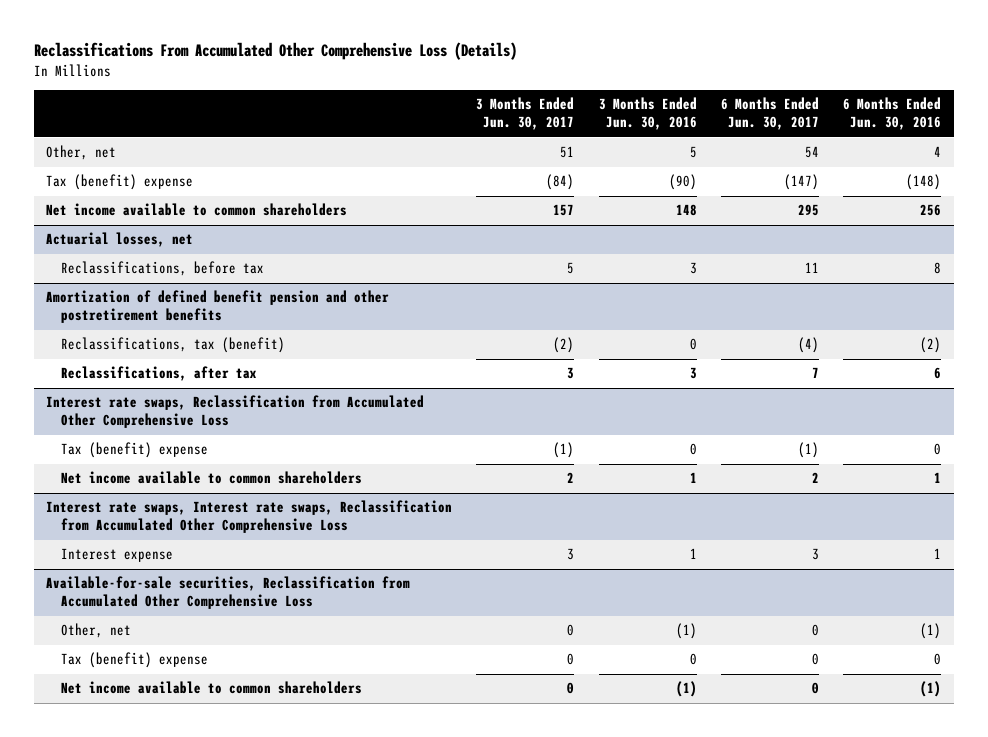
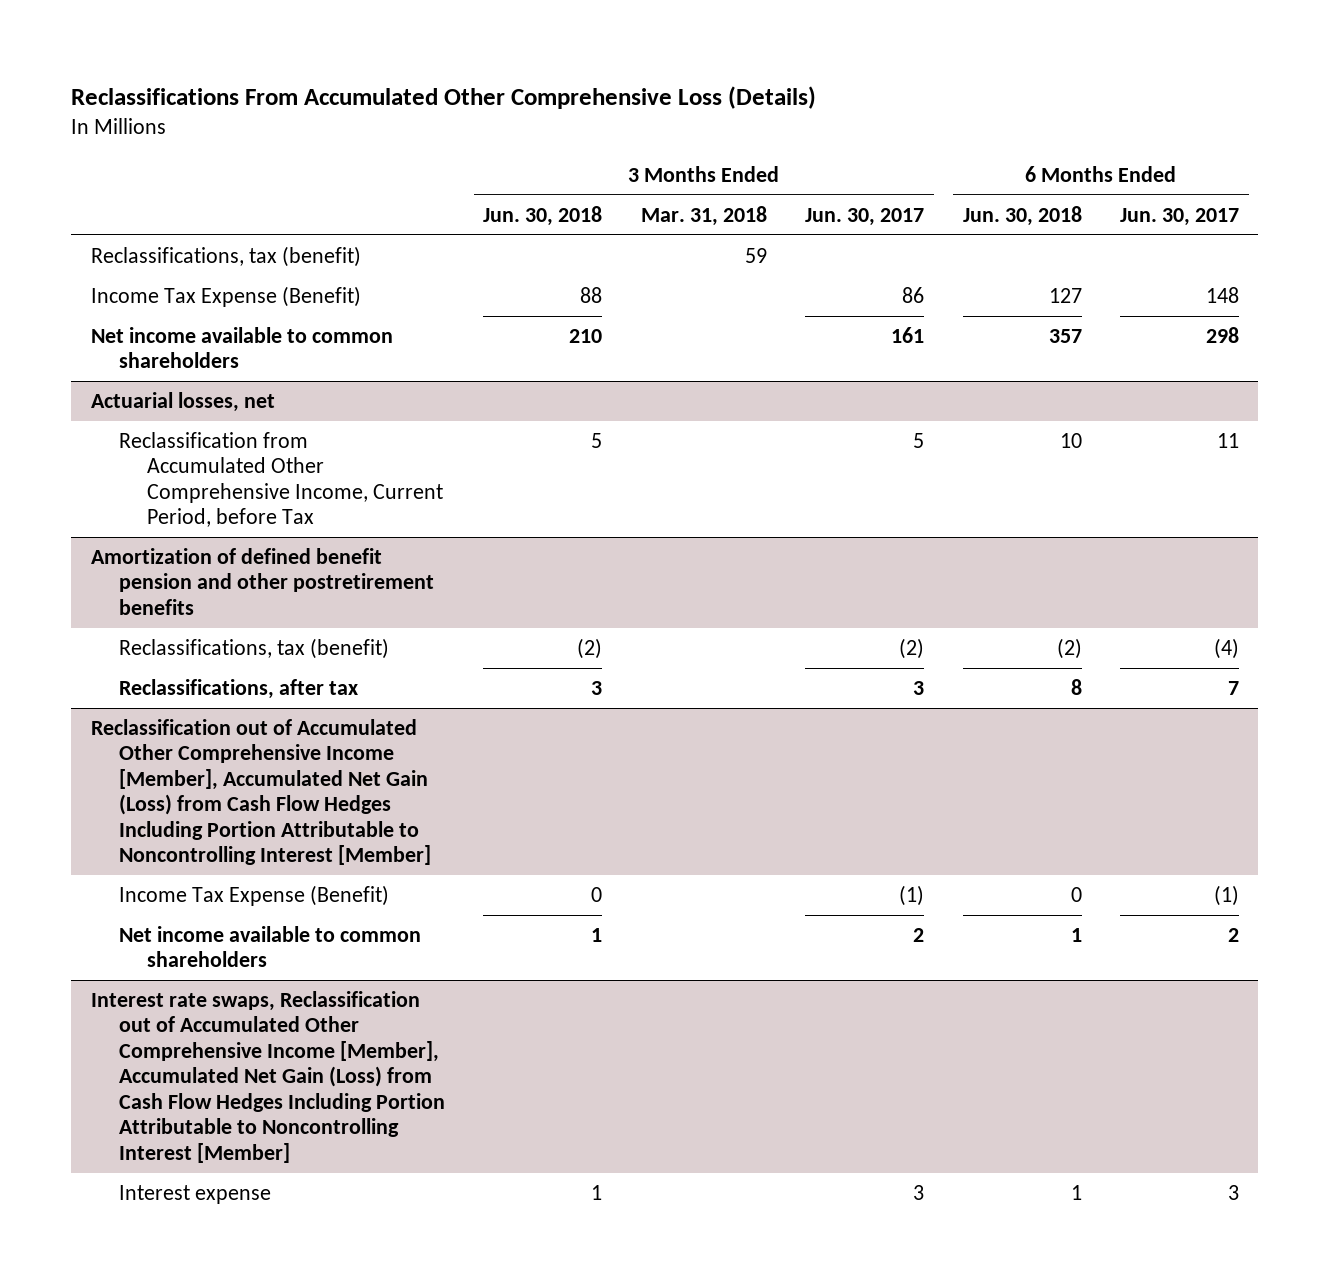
[598,97,697,131] 3 Months Ended Jun. 30, 2016 -> none
[843,97,942,131] 6 Months Ended Jun. 30, 2016 -> none
none -> [483,205,603,226] Jun. 30, 2018
none -> [640,205,767,226] Mar. 31, 2018
none -> [962,205,1082,226] Jun. 30, 2018
[46,145,117,161] Other, net -> none
none -> [90,245,361,267] Reclassifications, tax (benefit)
[46,174,194,191] Tax (benefit) expense -> [90,285,361,307] Income Tax Expense (Benefit)
[546,174,575,191] (84) -> [902,286,925,303] 86
[784,174,820,191] (147) -> [1206,286,1240,303] 148
[553,204,575,217] 157 -> [891,326,925,343] 161
[798,204,820,217] 295 -> [1206,326,1240,343] 298
[60,261,264,277] Reclassifications, before tax -> [118,431,443,528] Reclassification from Accumulated Other Comprehensive Income, Current Period, before Tax
[46,395,425,429] Interest rate swaps, Reclassification from Accumulated Other Comprehensive Loss -> none
none -> [90,718,431,866] Reclassification out of Accumulated Other Comprehensive Income [Member], Accumulated Net Gain (Loss) from Cash Flow Hedges Including Portion Attributable to Noncontrolling Interest [Member]
[60,442,208,459] Tax (benefit) expense -> [118,884,389,906] Income Tax Expense (Benefit)
[46,500,453,534] Interest rate swaps, Interest rate swaps, Reclassification from Accumulated Other Comprehensive Loss -> none
none -> [90,990,445,1163] Interest rate swaps, Reclassification out of Accumulated Other Comprehensive Income [Member], Accumulated Net Gain (Loss) from Cash Flow Hedges Including Portion Attributable to Noncontrolling Interest [Member]
[46,576,411,610] Available-for-sale securities, Reclassification from Accumulated Other Comprehensive Loss -> none
[60,623,131,639] Other, net -> none
[60,652,208,669] Tax (benefit) expense -> none
[60,681,362,695] Net income available to common shareholders -> none

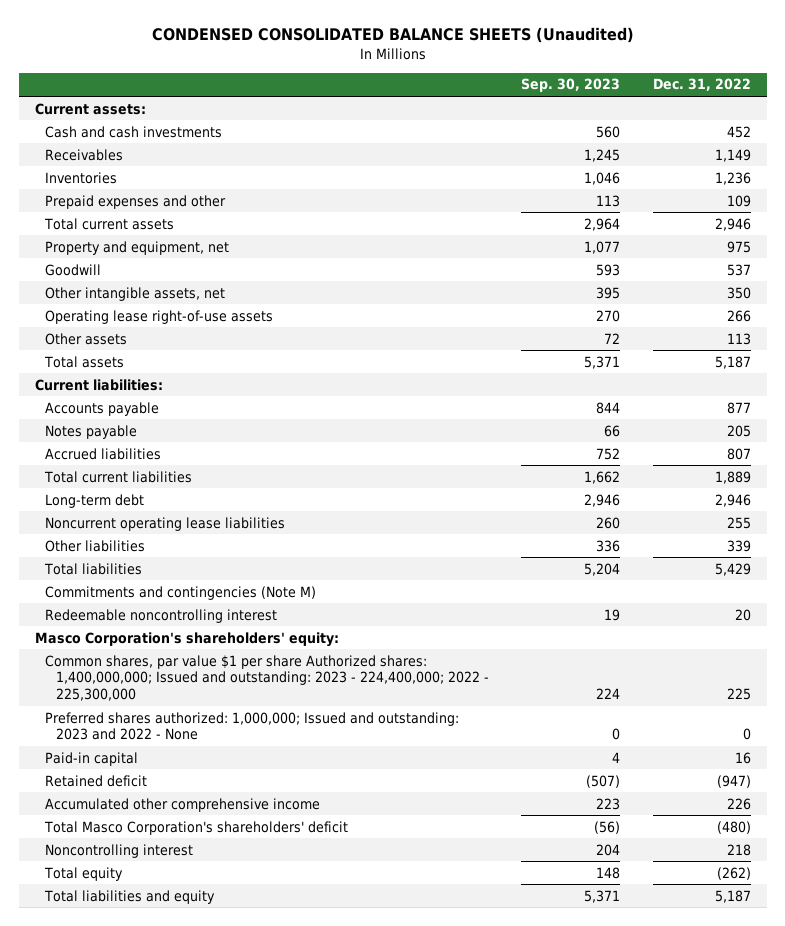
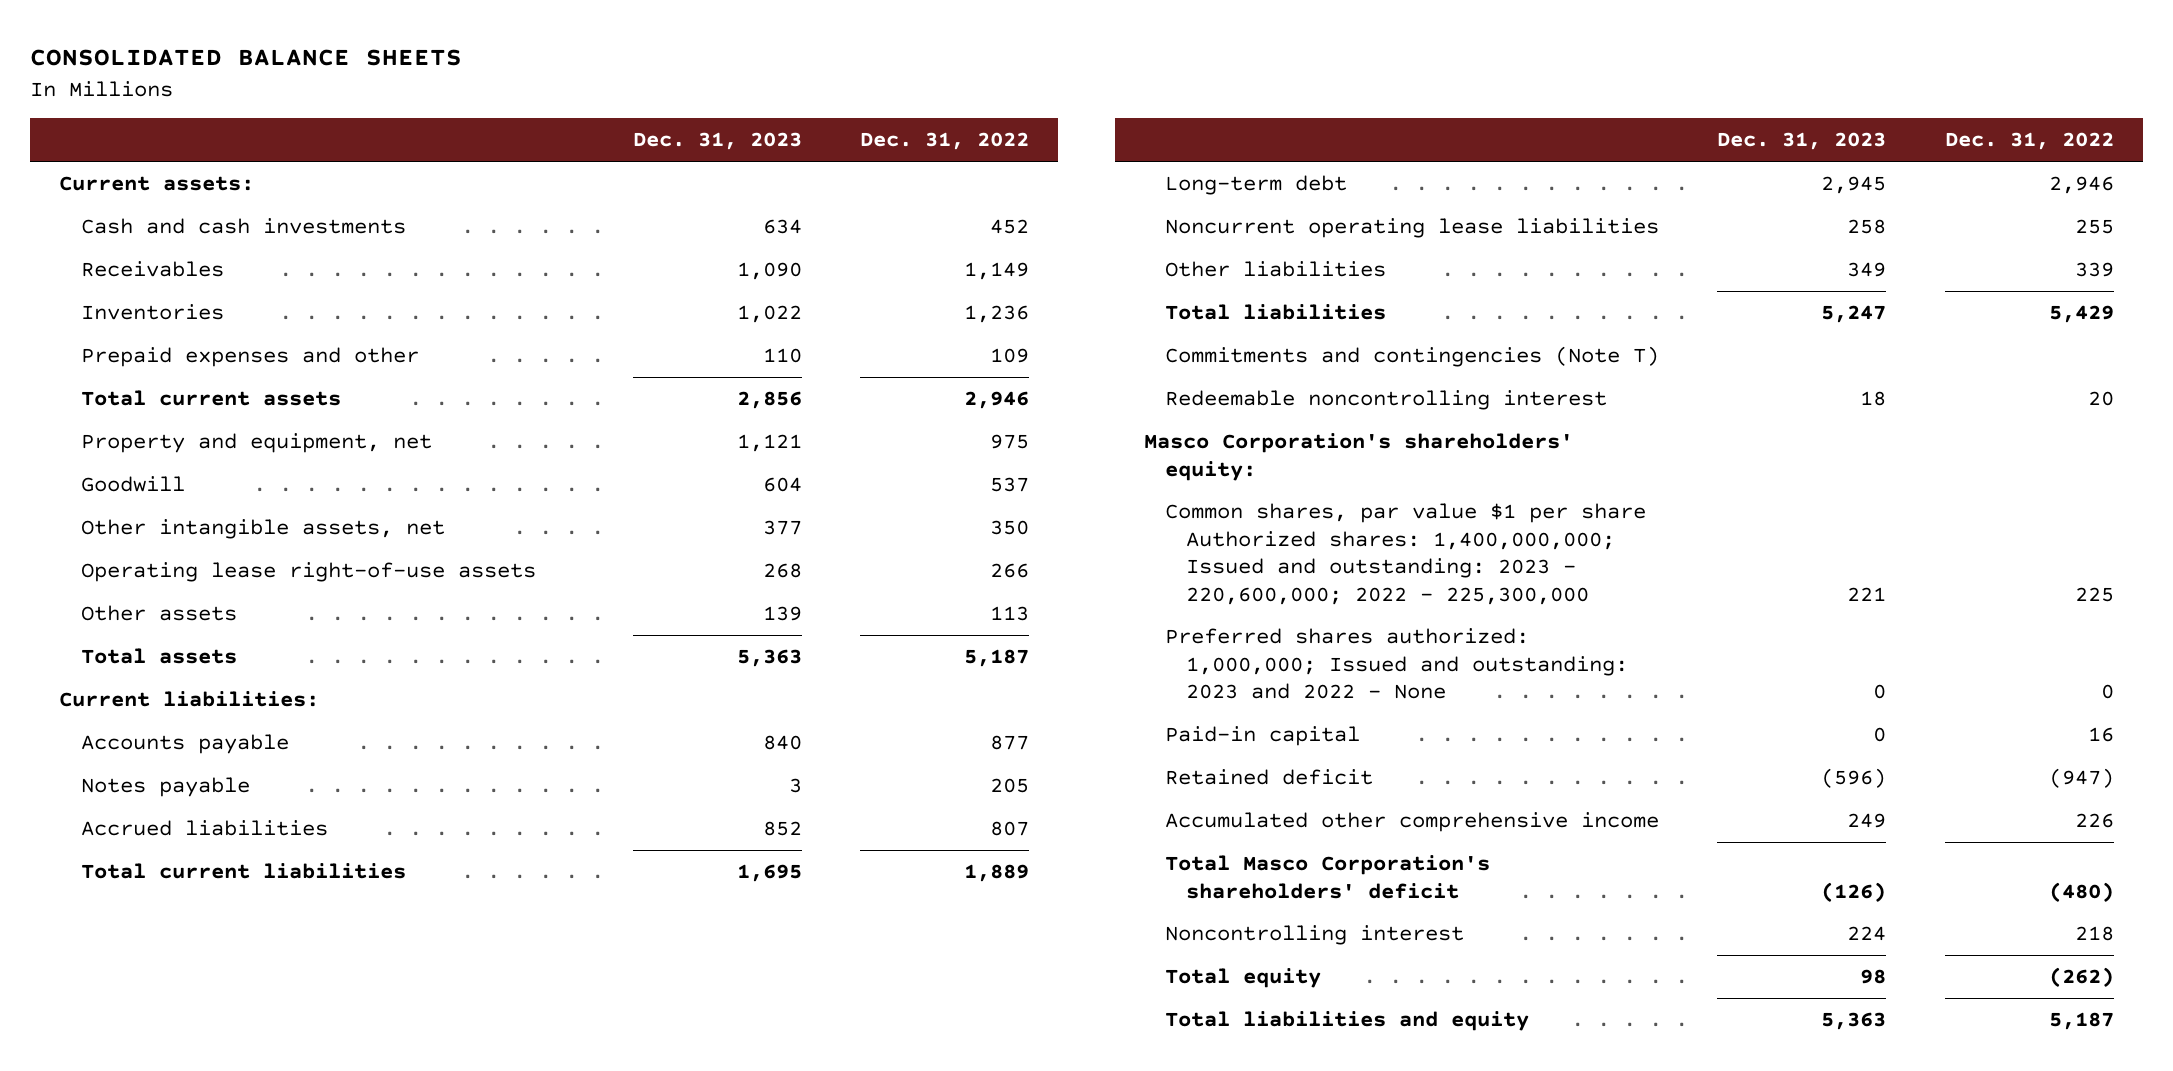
[151,27,634,44] CONDENSED CONSOLIDATED BALANCE SHEETS (Unaudited) -> [30,49,463,67] CONSOLIDATED BALANCE SHEETS
[521,78,621,93] Sep. 30, 2023 -> none
none -> [632,132,802,151] Dec. 31, 2023
[45,585,317,600] Commitments and contingencies (Note M) -> [1165,345,1660,367] Commitments and contingencies (Note T)
[45,654,490,702] Common shares, par value $1 per share Authorized shares: 1,400,000,000; Issued and outstanding: 2023 - 224,400,000; 2022 - 225,300,000 -> [1165,502,1647,605] Common shares, par value $1 per share Authorized shares: 1,400,000,000; Issued and outstanding: 2023 - 220,600,000; 2022 - 225,300,000

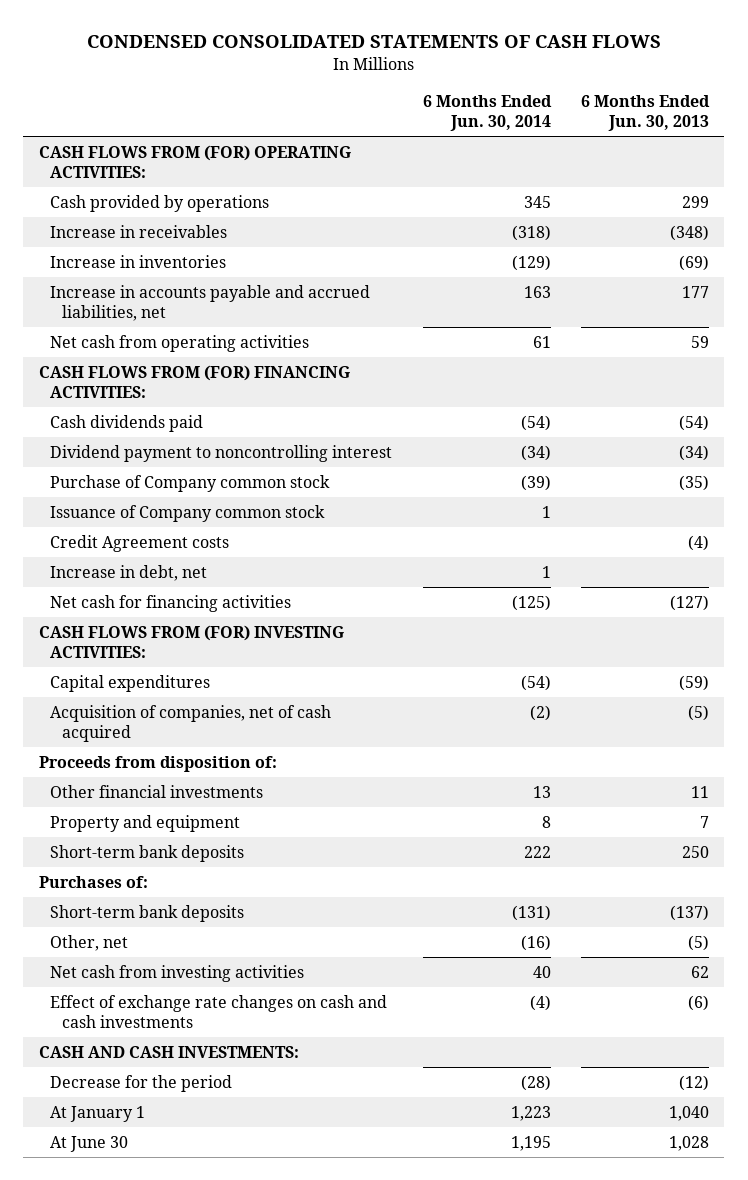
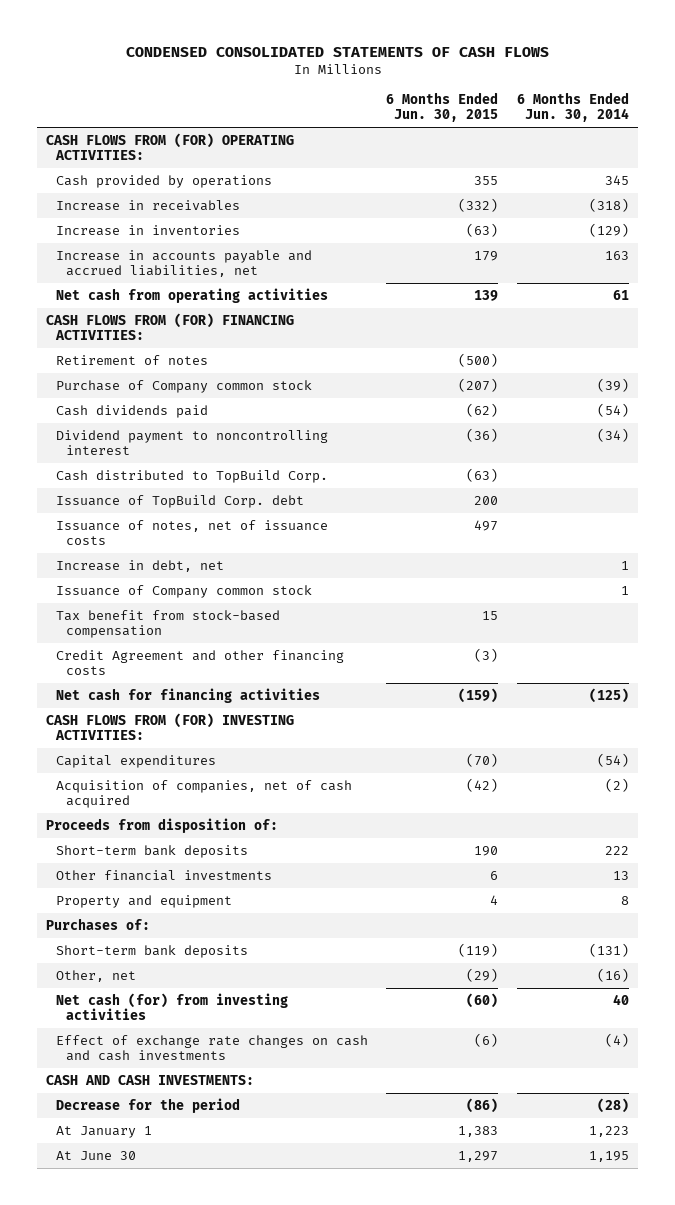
[581,95,711,131] 6 Months Ended Jun. 30, 2013 -> none
none -> [386,91,499,123] 6 Months Ended Jun. 30, 2015
none -> [56,355,209,366] Retirement of notes
[50,474,331,492] Purchase of Company common stock -> [56,380,313,394] Purchase of Company common stock
[50,534,230,552] Credit Agreement costs -> none
none -> [56,470,329,484] Cash distributed to TopBuild Corp.
none -> [56,495,305,509] Issuance of TopBuild Corp. debt
none -> [56,520,329,546] Issuance of notes, net of issuance costs
[50,504,326,522] Issuance of Company common stock -> [56,585,313,599] Issuance of Company common stock
none -> [56,610,281,639] Tax benefit from stock-based compensation
none -> [56,650,345,676] Credit Agreement and other financing costs
[50,844,245,862] Short-term bank deposits -> [56,845,249,859] Short-term bank deposits
[50,964,305,982] Net cash from investing activities -> [56,993,289,1021] Net cash (for) from investing activities

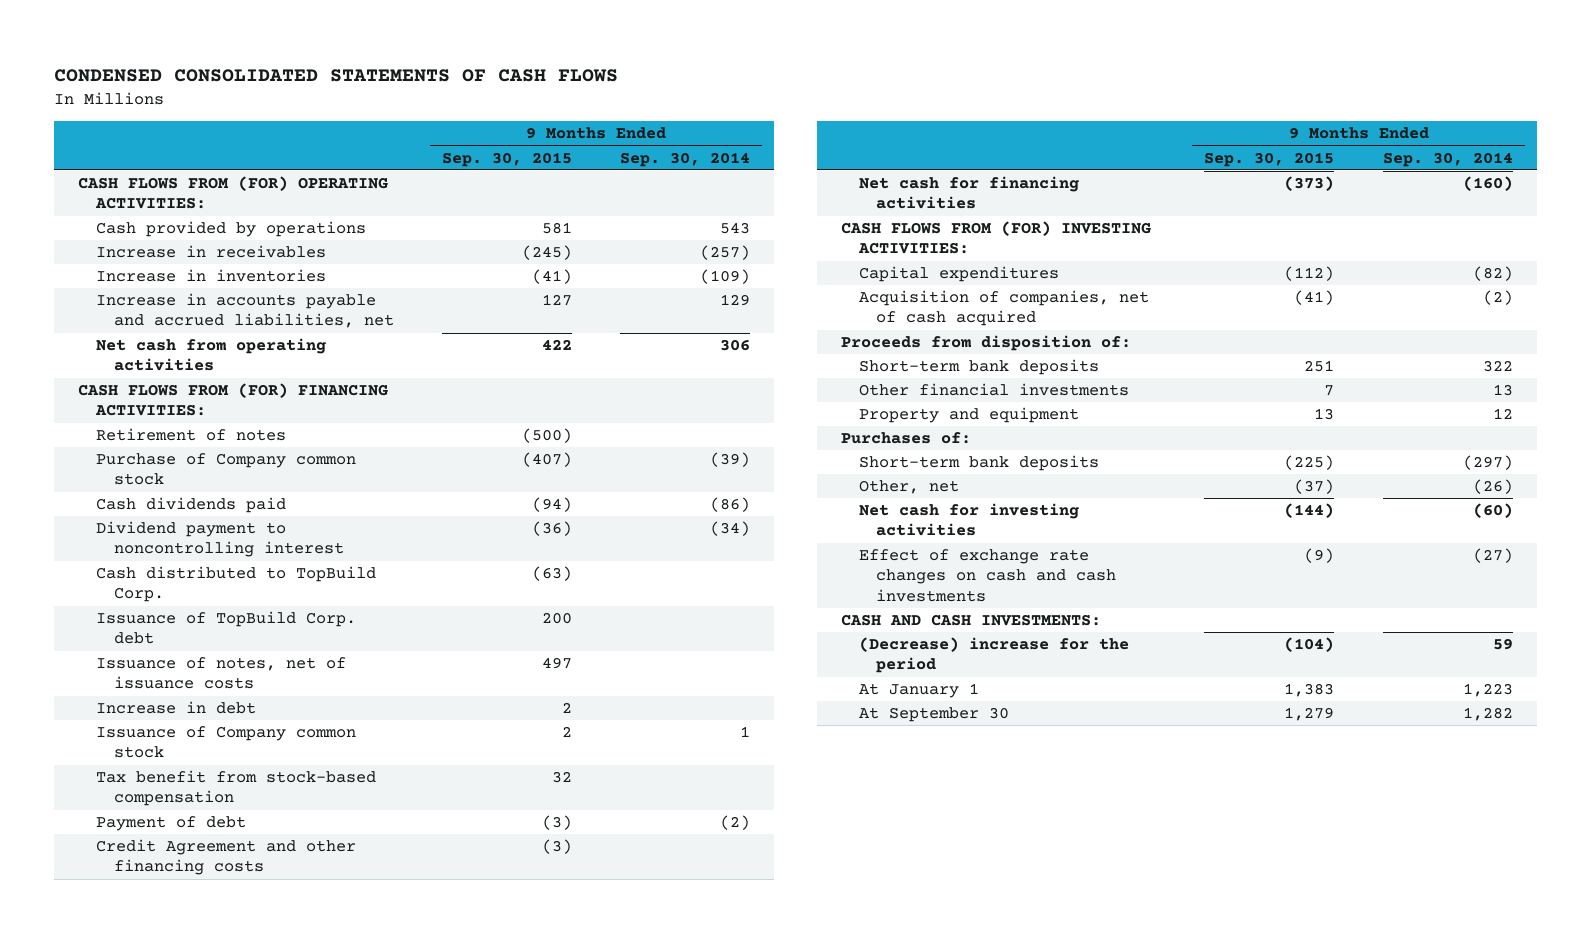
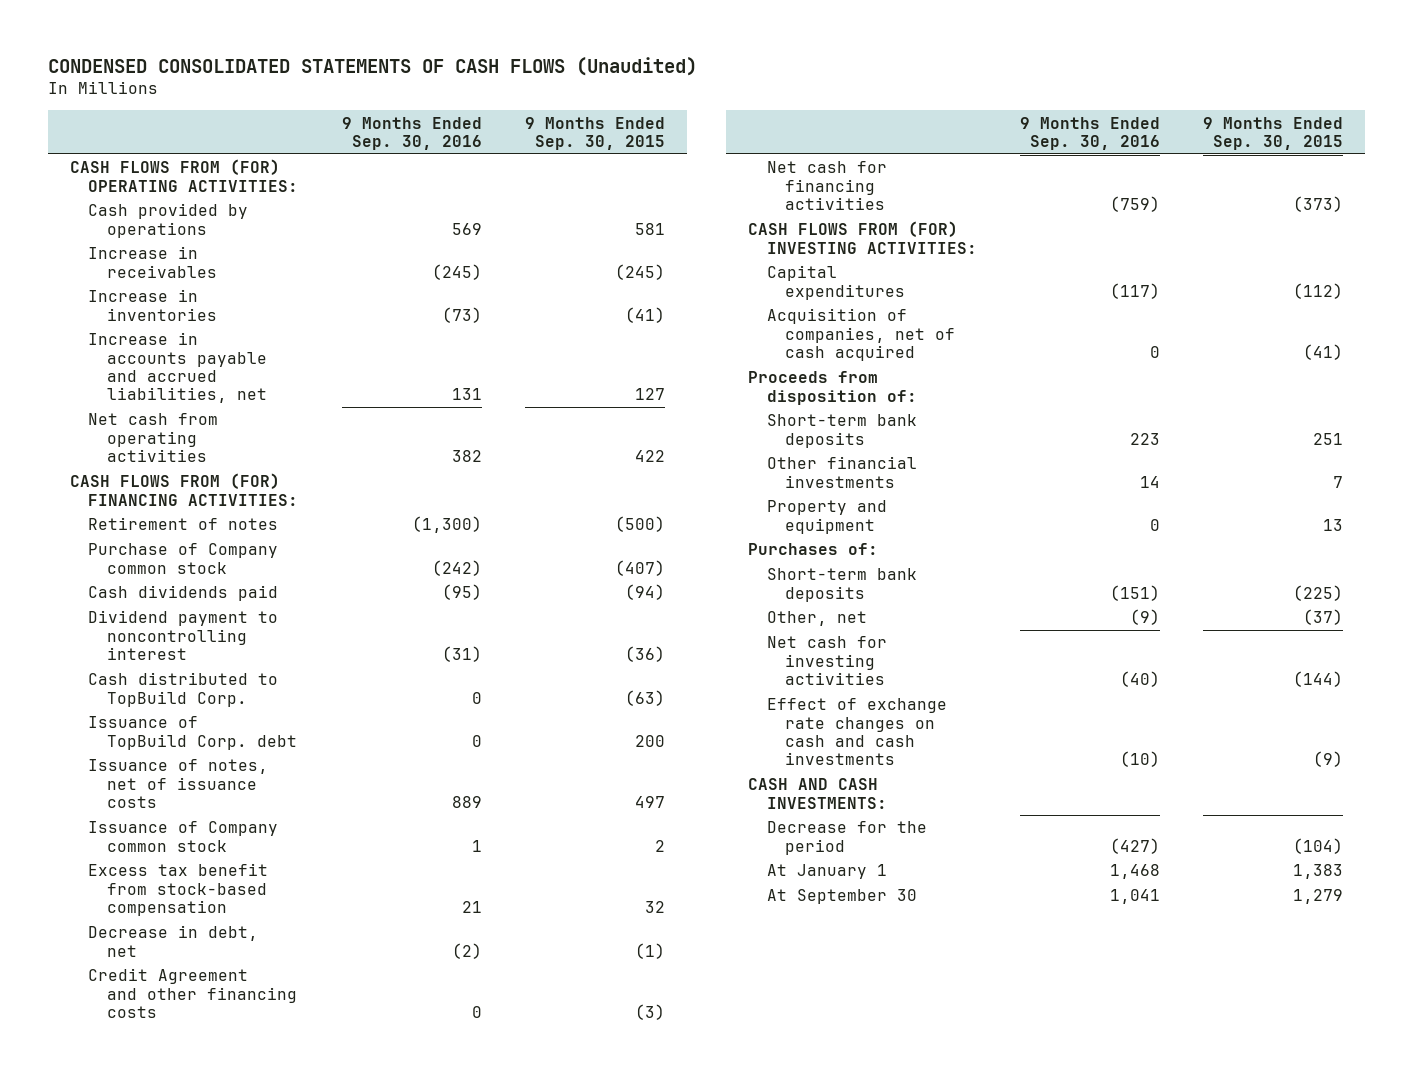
[53,68,618,82] CONDENSED CONSOLIDATED STATEMENTS OF CASH FLOWS -> [48,56,698,76] CONDENSED CONSOLIDATED STATEMENTS OF CASH FLOWS (Unaudited)
[619,151,750,167] Sep. 30, 2014 -> none
none -> [341,116,482,150] 9 Months Ended Sep. 30, 2016
[95,701,256,715] Increase in debt -> none
[95,816,246,832] Payment of debt -> none
[95,770,376,807] Tax benefit from stock-based compensation -> [88,863,269,917] Excess tax benefit from stock-based compensation
none -> [88,925,259,957] Decrease in debt, net
[858,637,1129,674] (Decrease) increase for the period -> [766,821,927,855] Decrease for the period

